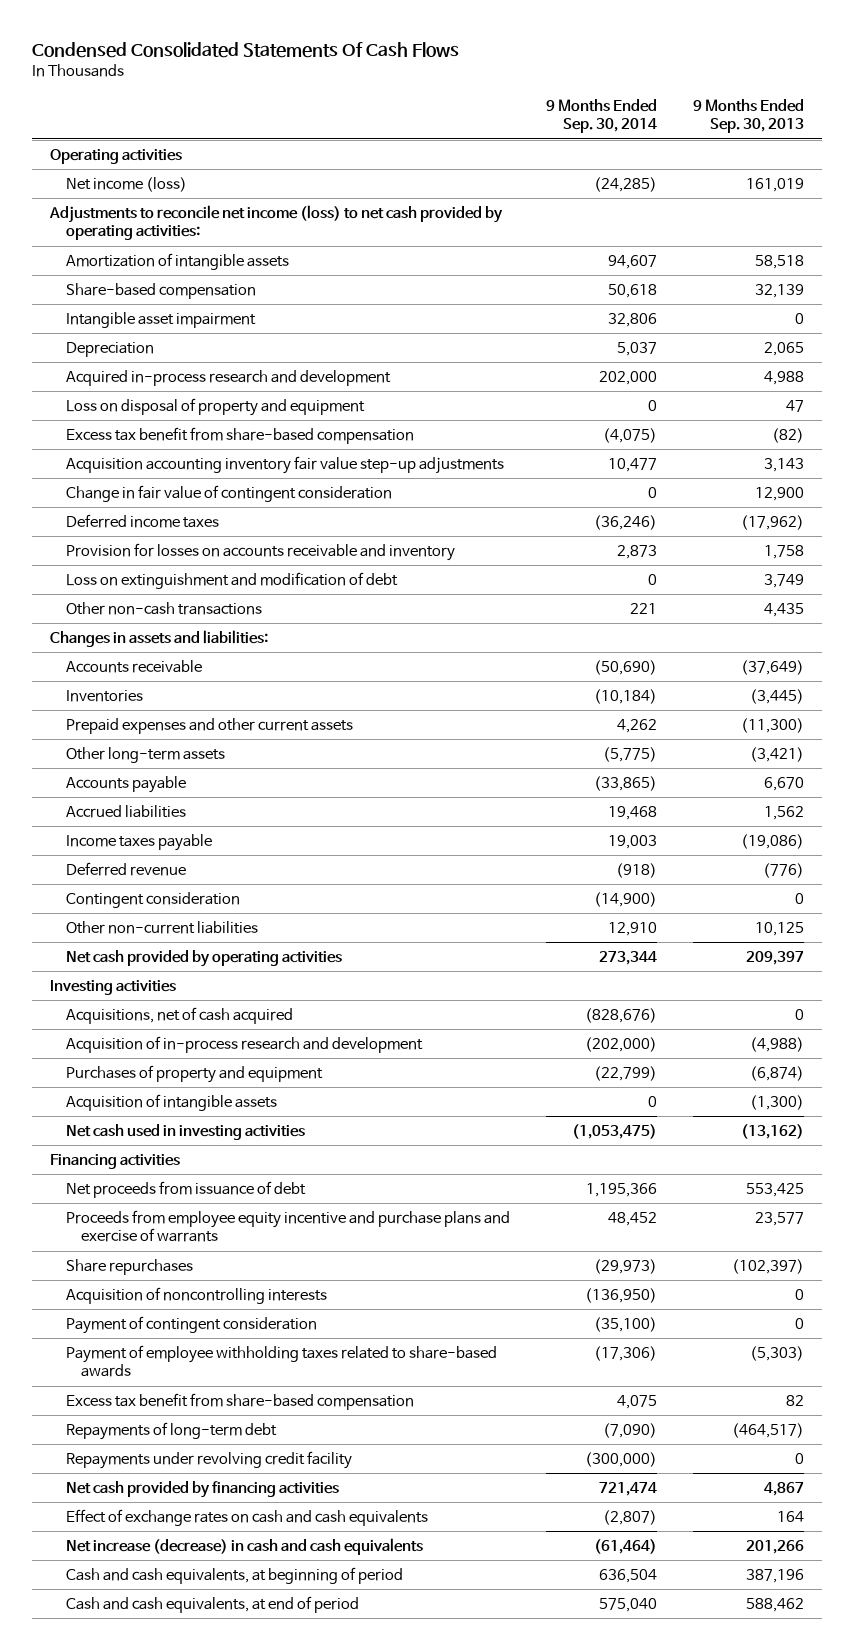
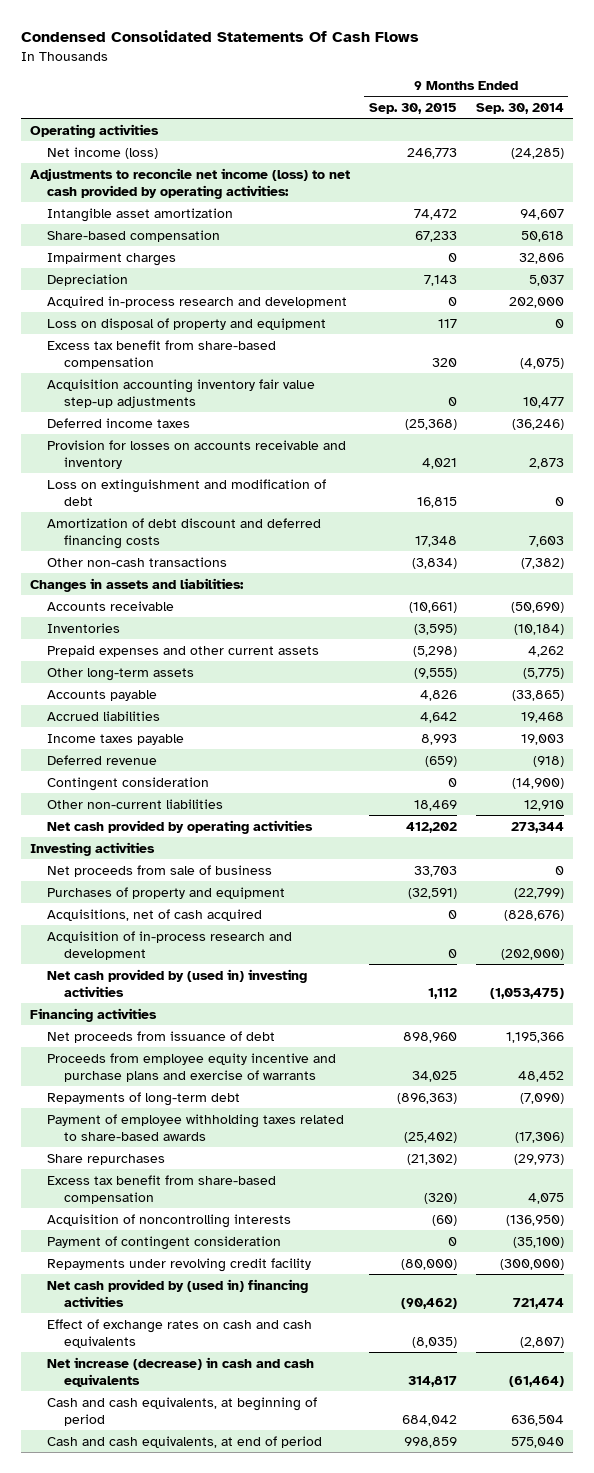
[693,98,805,134] 9 Months Ended Sep. 30, 2013 -> none
none -> [368,103,457,115] Sep. 30, 2015
[65,252,289,270] Amortization of intangible assets -> [47,207,234,222] Intangible asset amortization
[65,311,256,328] Intangible asset impairment -> [47,251,177,266] Impairment charges
[65,484,392,502] Change in fair value of contingent consideration -> none
none -> [47,517,322,550] Amortization of debt discount and deferred financing costs
[630,602,658,614] 221 -> [520,557,564,569] (7,382)
none -> [47,864,273,877] Net proceeds from sale of business
[65,1064,323,1083] Purchases of property and equipment -> [47,886,286,899] Purchases of property and equipment
[65,1093,277,1111] Acquisition of intangible assets -> none
[65,1123,305,1140] Net cash used in investing activities -> [47,968,308,998] Net cash provided by (used in) investing activities
[65,1421,277,1440] Repayments of long-term debt -> [47,1091,241,1106] Repayments of long-term debt
[65,1344,497,1378] Payment of employee withholding taxes related to share-based awards -> [47,1113,345,1142] Payment of employee withholding taxes related to share-based awards
[65,1392,414,1410] Excess tax benefit from share-based compensation -> [47,1174,277,1205] Excess tax benefit from share-based compensation
[65,1480,339,1498] Net cash provided by financing activities -> [47,1278,309,1308] Net cash provided by (used in) financing activities

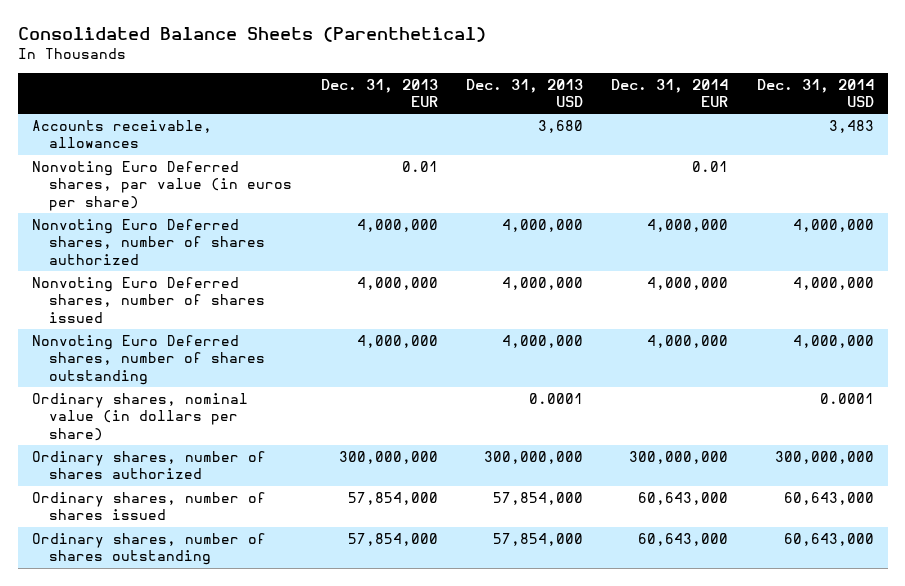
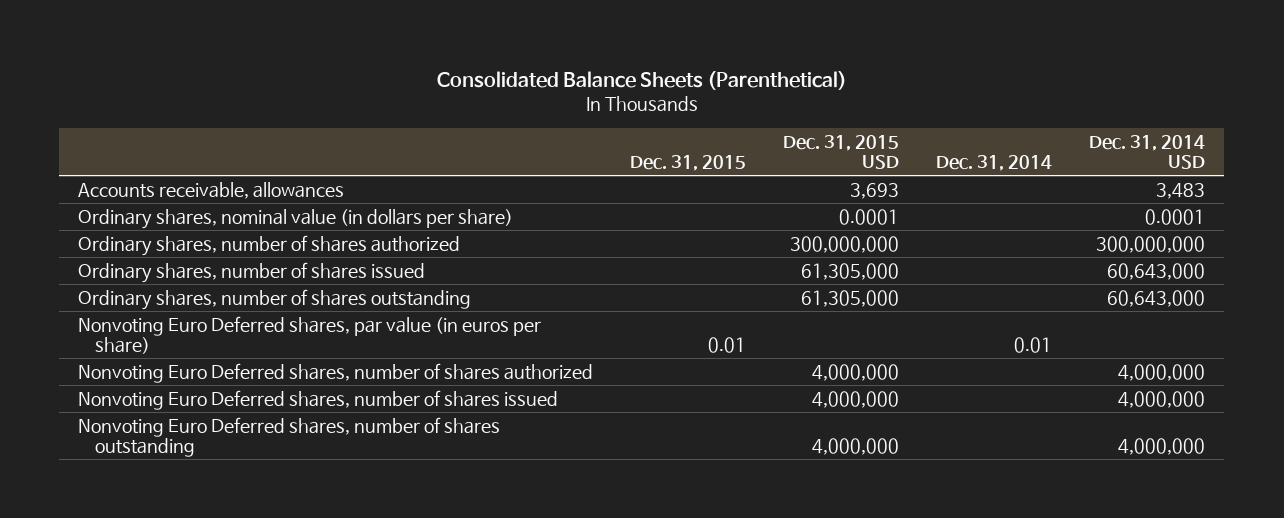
[320,78,438,108] Dec. 31, 2013 EUR -> none
[466,78,584,108] Dec. 31, 2013 USD -> none
[611,78,729,108] Dec. 31, 2014 EUR -> none
none -> [630,155,747,172] Dec. 31, 2015
none -> [783,134,900,170] Dec. 31, 2015 USD
none -> [936,155,1053,172] Dec. 31, 2014
[31,160,293,211] Nonvoting Euro Deferred shares, par value (in euros per share) -> [78,315,542,355] Nonvoting Euro Deferred shares, par value (in euros per share)
[31,218,266,265] Nonvoting Euro Deferred shares, number of shares authorized -> [78,362,594,383] Nonvoting Euro Deferred shares, number of shares authorized
[31,276,266,323] Nonvoting Euro Deferred shares, number of shares issued -> [78,389,559,410] Nonvoting Euro Deferred shares, number of shares issued
[31,334,266,385] Nonvoting Euro Deferred shares, number of shares outstanding -> [78,416,501,458] Nonvoting Euro Deferred shares, number of shares outstanding

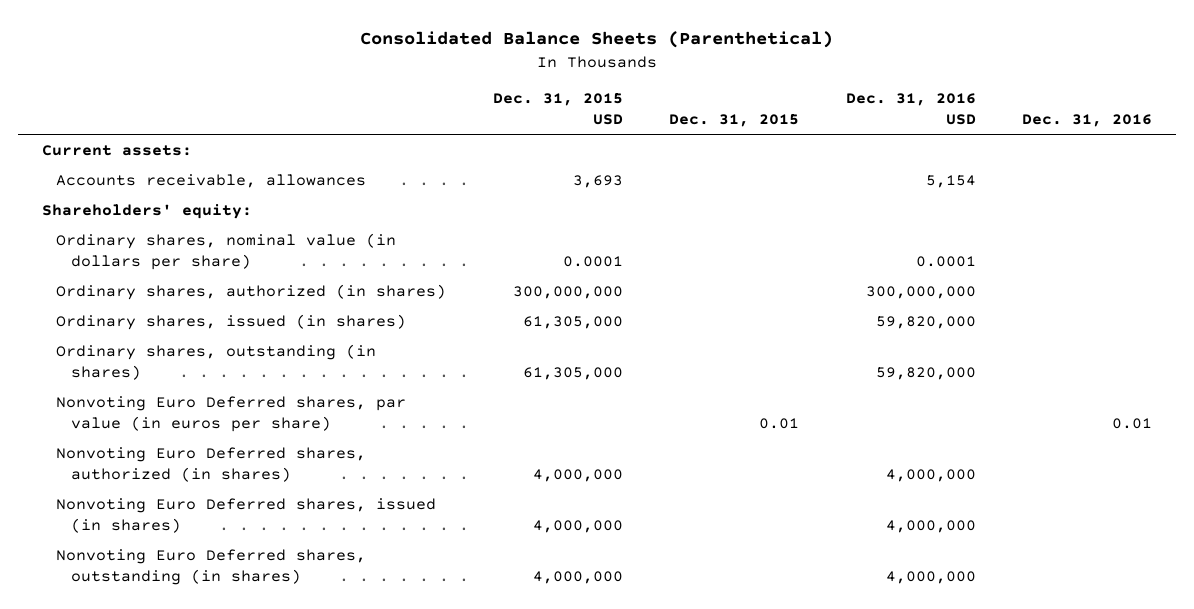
[936,155,1053,172] Dec. 31, 2014 -> none
[1089,134,1206,170] Dec. 31, 2014 USD -> none
none -> [845,93,976,126] Dec. 31, 2016 USD
none -> [1022,114,1153,128] Dec. 31, 2016
none -> [41,144,192,156] Current assets:
none -> [41,203,252,219] Shareholders' equity:
[78,234,461,256] Ordinary shares, number of shares authorized -> [56,283,447,300] Ordinary shares, authorized (in shares)
[78,261,426,283] Ordinary shares, number of shares issued -> [56,313,407,330] Ordinary shares, issued (in shares)
[78,288,472,310] Ordinary shares, number of shares outstanding -> [56,343,377,380] Ordinary shares, outstanding (in shares)
[78,362,594,383] Nonvoting Euro Deferred shares, number of shares authorized -> [56,446,367,482] Nonvoting Euro Deferred shares, authorized (in shares)
[78,389,559,410] Nonvoting Euro Deferred shares, number of shares issued -> [56,497,437,533] Nonvoting Euro Deferred shares, issued (in shares)
[78,416,501,458] Nonvoting Euro Deferred shares, number of shares outstanding -> [56,548,367,585] Nonvoting Euro Deferred shares, outstanding (in shares)

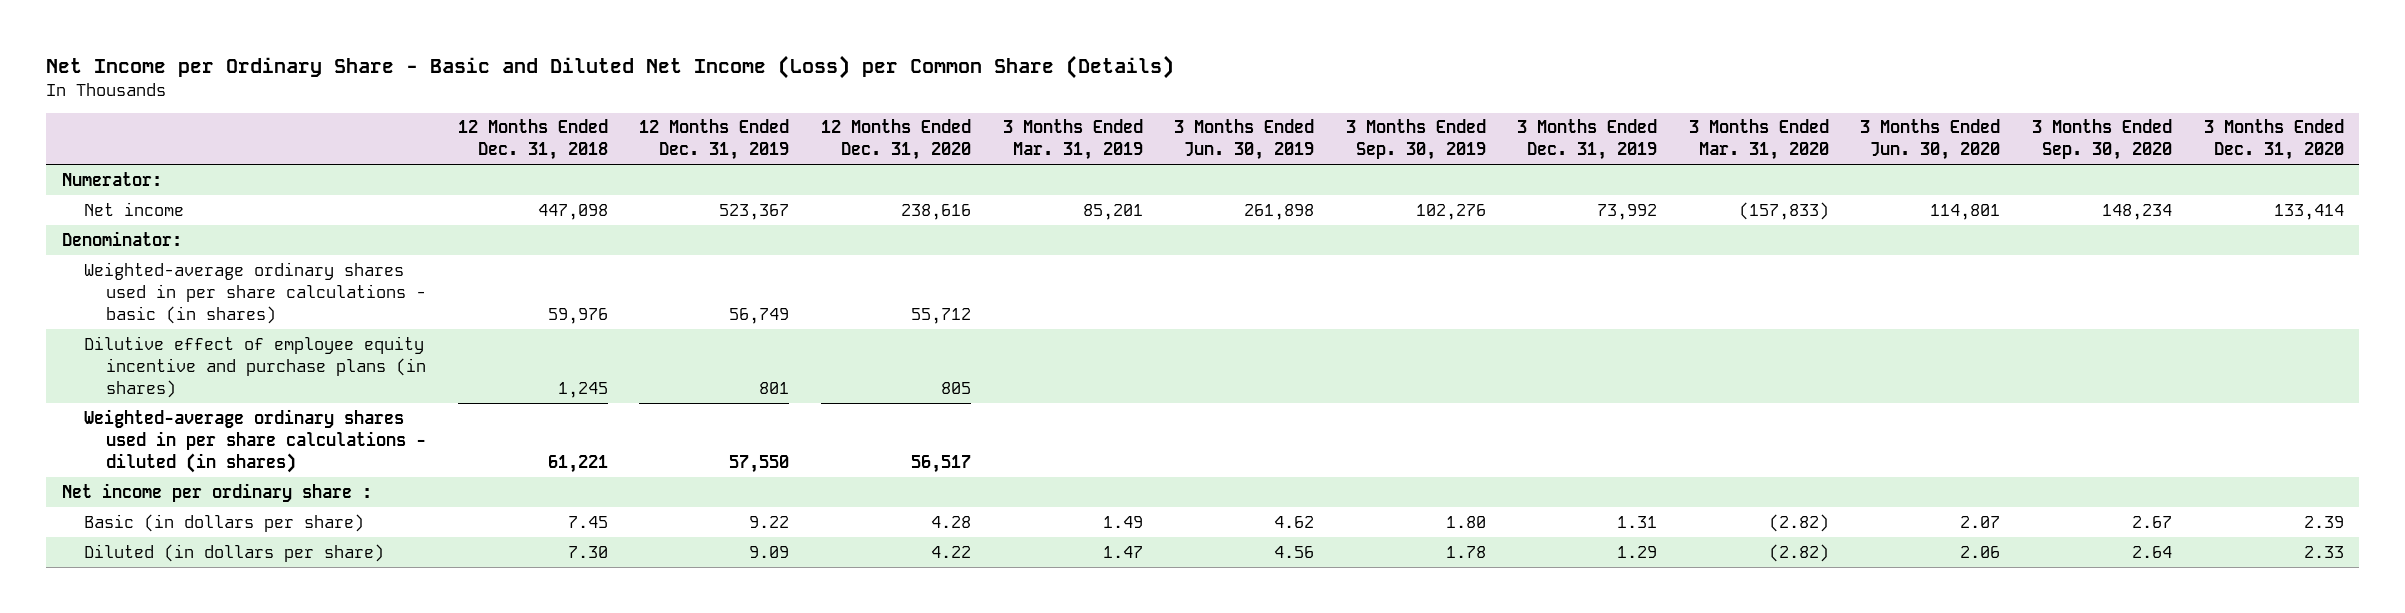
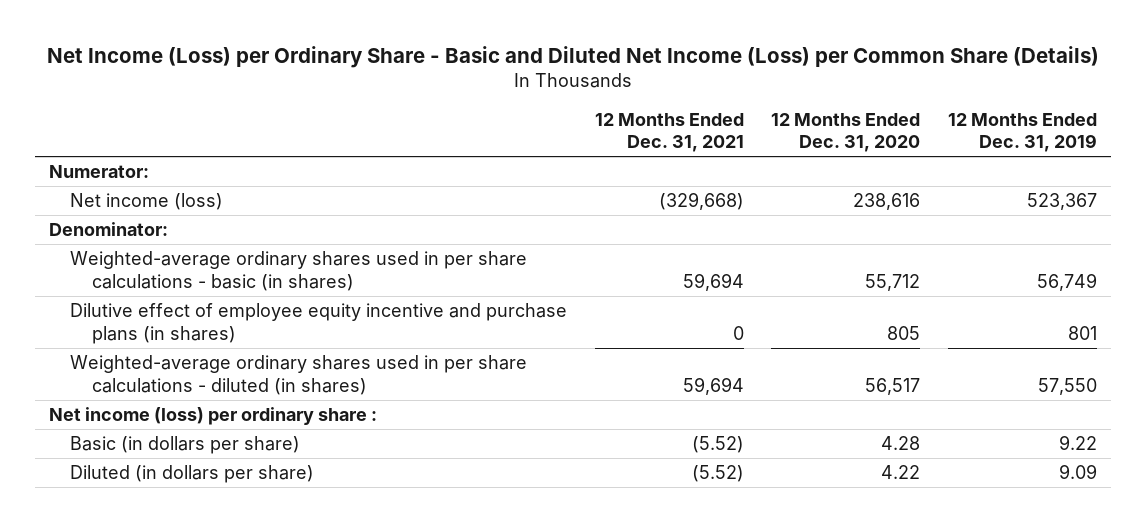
[46,54,1175,79] Net Income per Ordinary Share - Basic and Diluted Net Income (Loss) per Common Share (Details) -> [46,45,1099,68] Net Income (Loss) per Ordinary Share - Basic and Diluted Net Income (Loss) per Common Share (Details)
[457,119,608,161] 12 Months Ended Dec. 31, 2018 -> none
[1002,119,1143,161] 3 Months Ended Mar. 31, 2019 -> none
[1174,119,1315,161] 3 Months Ended Jun. 30, 2019 -> none
[1345,119,1486,161] 3 Months Ended Sep. 30, 2019 -> none
[1517,119,1658,161] 3 Months Ended Dec. 31, 2019 -> none
[1688,119,1829,161] 3 Months Ended Mar. 31, 2020 -> none
[1860,119,2001,161] 3 Months Ended Jun. 30, 2020 -> none
[2032,119,2173,161] 3 Months Ended Sep. 30, 2020 -> none
[2203,119,2344,161] 3 Months Ended Dec. 31, 2020 -> none
none -> [594,112,744,153] 12 Months Ended Dec. 31, 2021
[84,201,185,216] Net income -> [70,193,224,211] Net income (loss)
[61,482,372,502] Net income per ordinary share : -> [48,407,377,426] Net income (loss) per ordinary share :

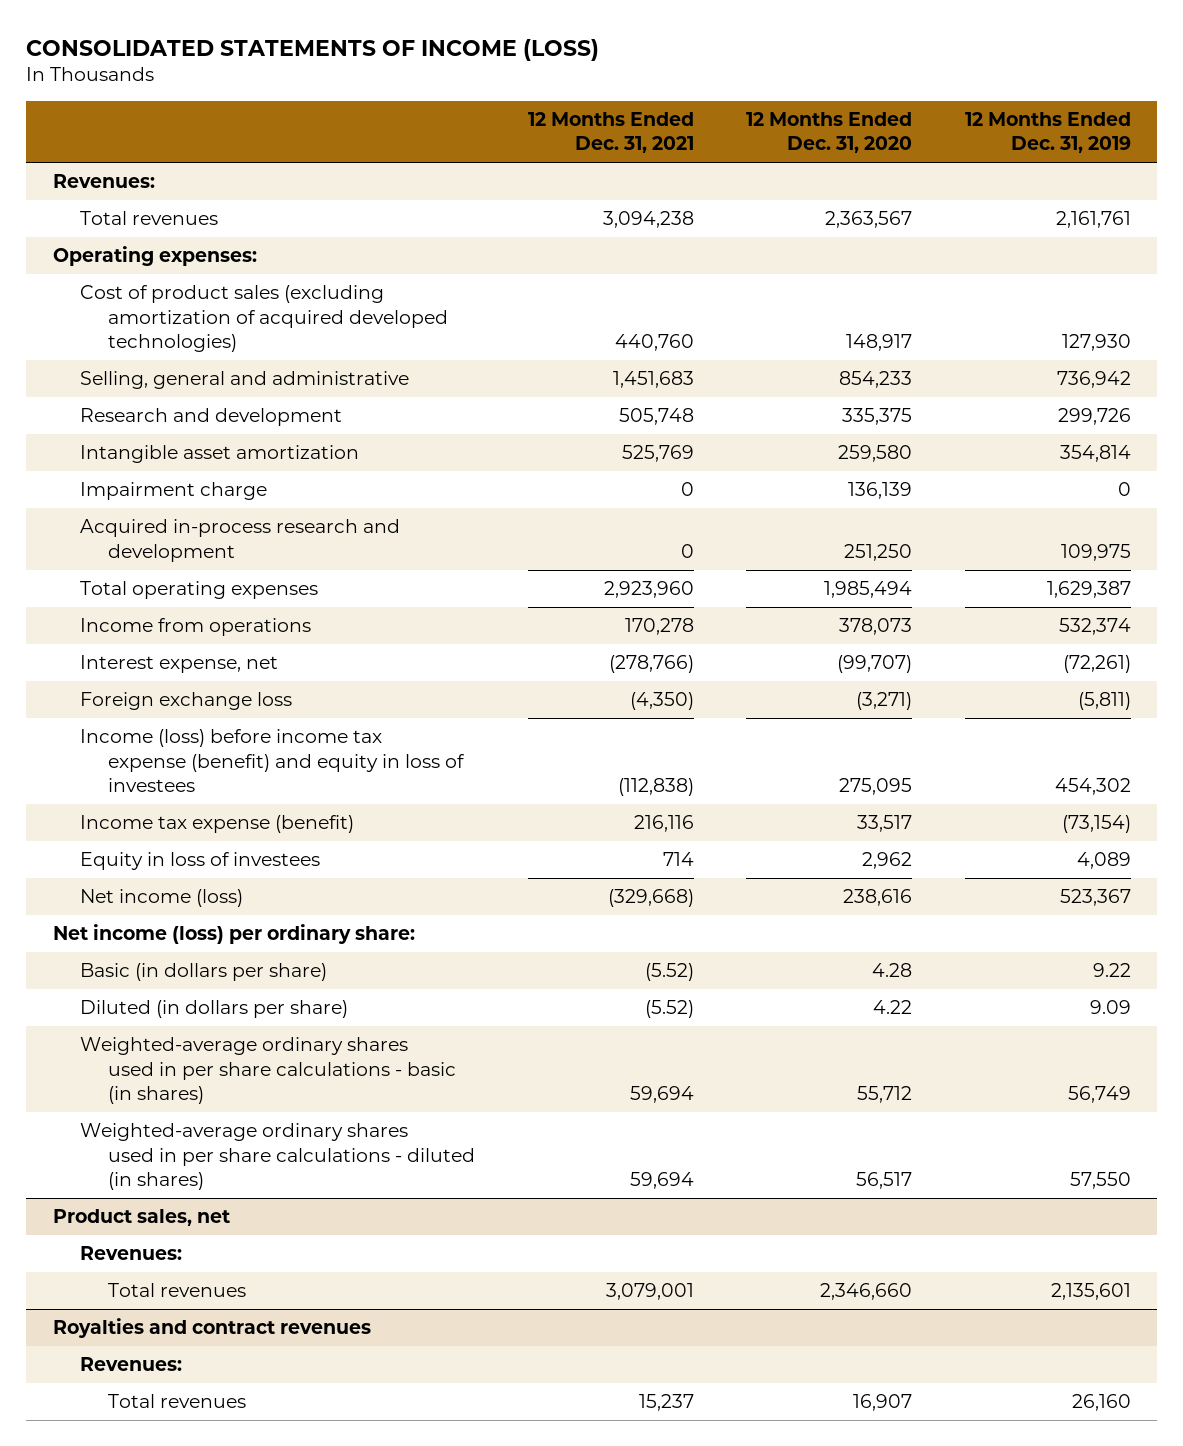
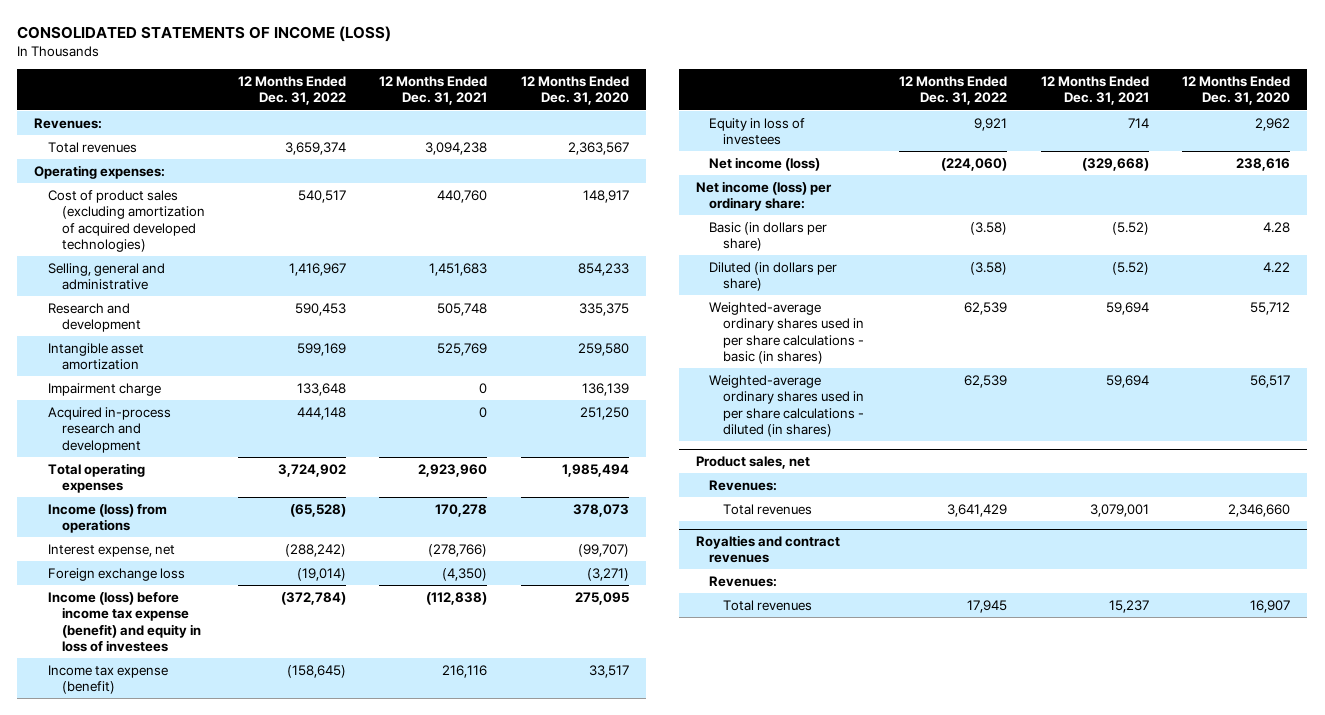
[964,111,1131,154] 12 Months Ended Dec. 31, 2019 -> none
none -> [238,75,347,106] 12 Months Ended Dec. 31, 2022
[80,618,312,637] Income from operations -> [47,503,167,534] Income (loss) from operations

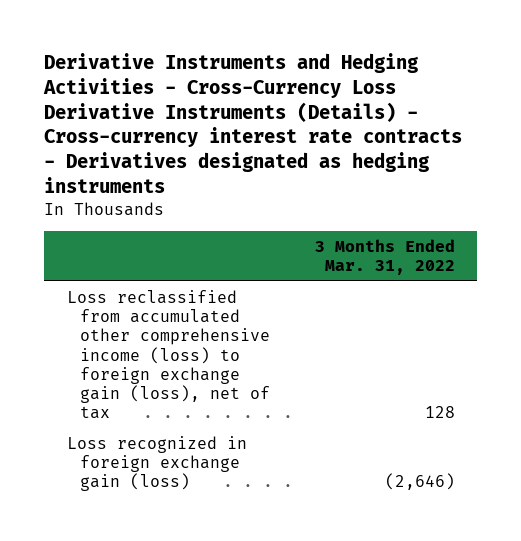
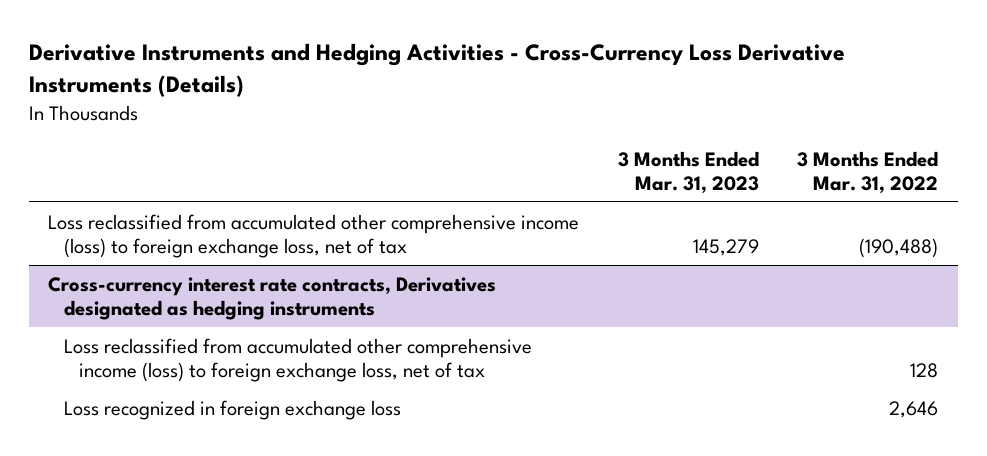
[43,53,463,194] Derivative Instruments and Hedging Activities - Cross-Currency Loss Derivative Instruments (Details) - Cross-currency interest rate contracts - Derivatives designated as hedging instruments -> [28,43,845,98] Derivative Instruments and Hedging Activities - Cross-Currency Loss Derivative Instruments (Details)
none -> [617,150,759,194] 3 Months Ended Mar. 31, 2023
[66,290,271,419] Loss reclassified from accumulated other comprehensive income (loss) to foreign exchange gain (loss), net of tax -> [48,213,580,258] Loss reclassified from accumulated other comprehensive income (loss) to foreign exchange loss, net of tax
[424,405,455,418] 128 -> [859,237,939,258] (190,488)
none -> [48,276,497,320] Cross-currency interest rate contracts, Derivatives designated as hedging instruments
none -> [63,337,532,382] Loss reclassified from accumulated other comprehensive income (loss) to foreign exchange loss, net of tax
[66,436,247,492] Loss recognized in foreign exchange gain (loss) -> [63,399,401,420] Loss recognized in foreign exchange loss
[384,473,455,491] (2,646) -> [889,400,939,418] 2,646

